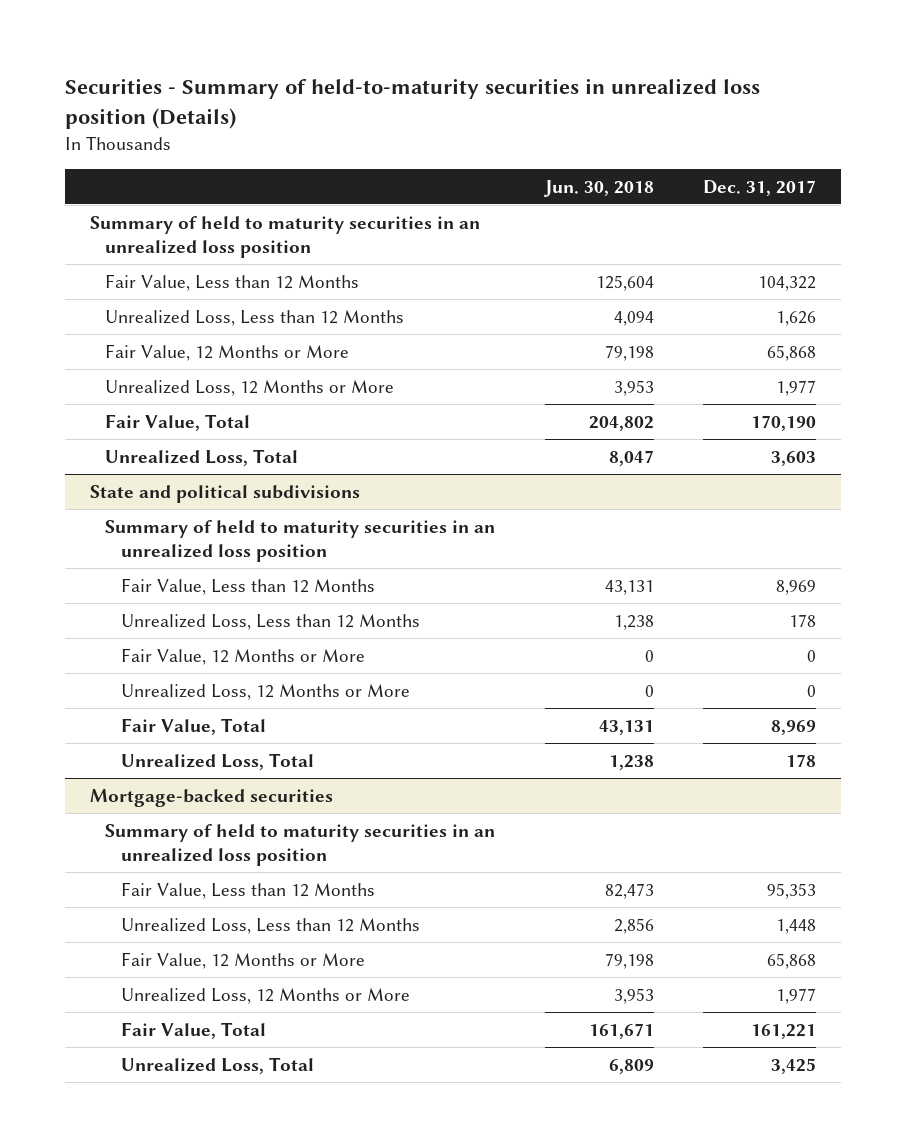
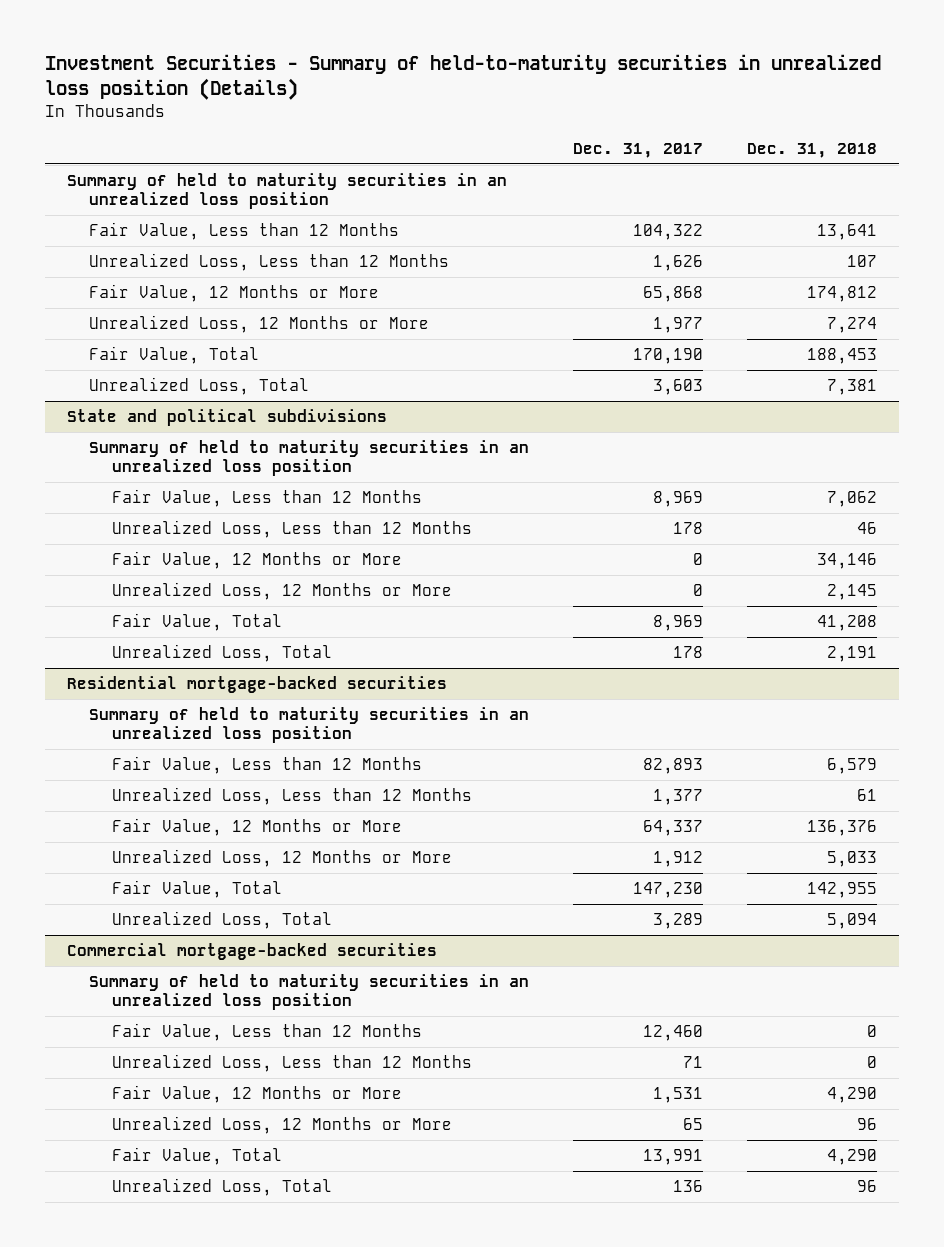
[64,78,760,130] Securities - Summary of held-to-maturity securities in unrealized loss position (Details) -> [45,54,882,100] Investment Securities - Summary of held-to-maturity securities in unrealized loss position (Details)
[543,179,654,197] Jun. 30, 2018 -> none
none -> [747,142,878,158] Dec. 31, 2018
[89,788,333,807] Mortgage-backed securities -> [67,676,448,694] Residential mortgage-backed securities
[767,882,817,899] 95,353 -> [643,758,704,775] 82,893
[776,918,817,934] 1,448 -> [653,789,704,806] 1,377
[767,952,817,969] 65,868 -> [643,820,704,837] 64,337
[776,987,817,1004] 1,977 -> [653,851,704,868] 1,912
[751,1023,817,1039] 161,221 -> [633,882,704,899] 147,230
[771,1057,817,1074] 3,425 -> [653,913,704,930] 3,289
none -> [67,943,438,961] Commercial mortgage-backed securities
none -> [89,974,530,1010] Summary of held to maturity securities in an unrealized loss position
none -> [111,1023,422,1042] Fair Value, Less than 12 Months
none -> [111,1054,472,1073] Unrealized Loss, Less than 12 Months
none -> [111,1085,402,1104] Fair Value, 12 Months or More
none -> [111,1116,452,1135] Unrealized Loss, 12 Months or More
none -> [111,1147,282,1166] Fair Value, Total
none -> [111,1178,332,1197] Unrealized Loss, Total

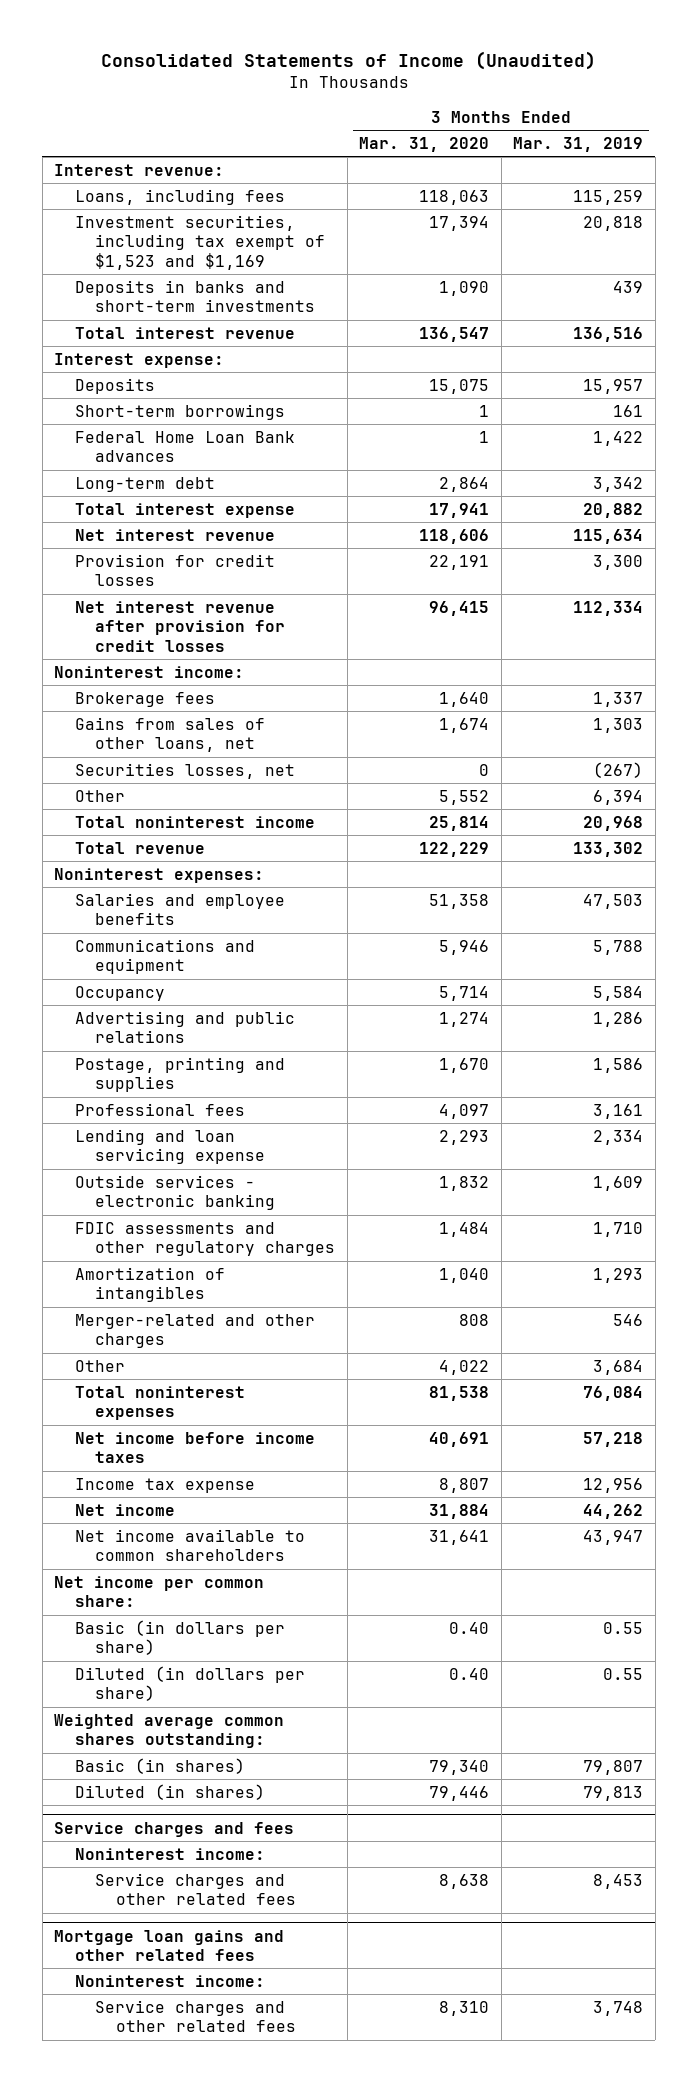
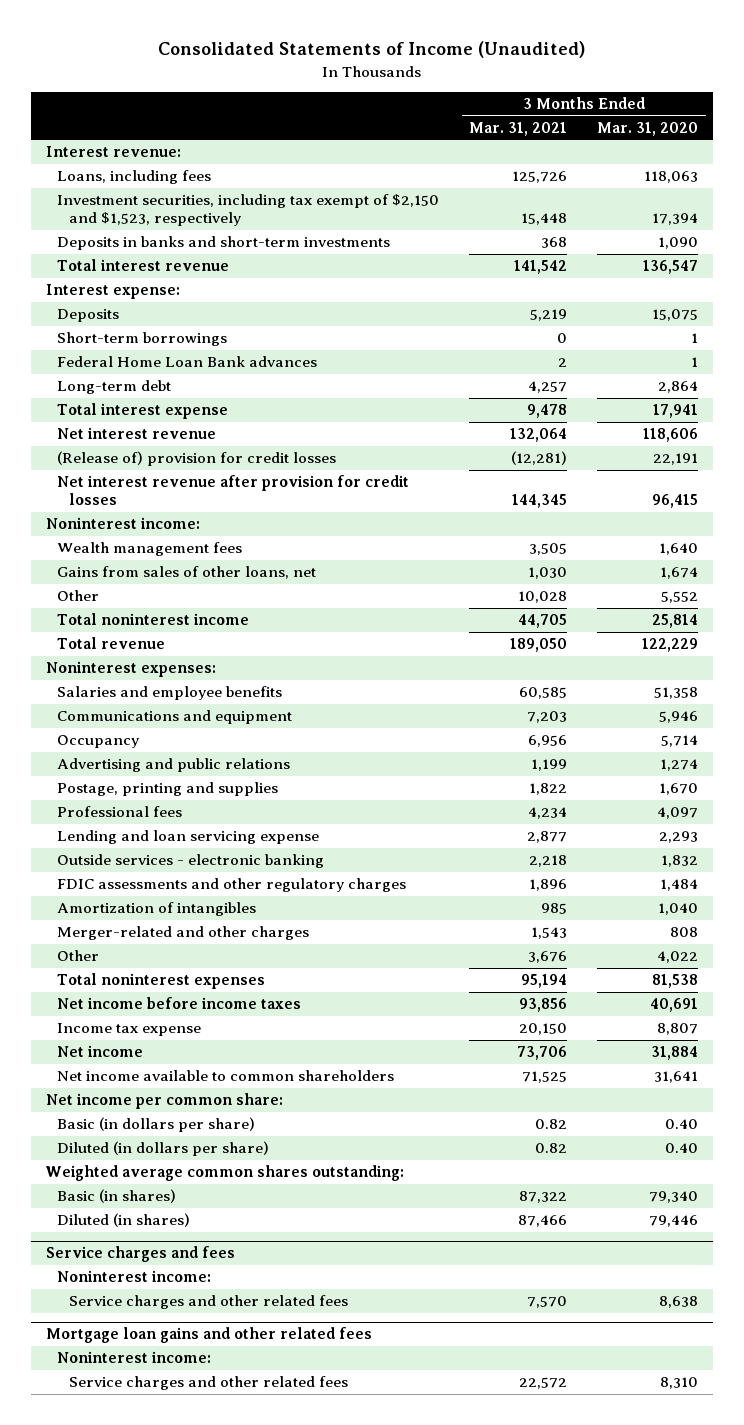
[513,137,644,153] Mar. 31, 2019 -> none
none -> [469,122,568,137] Mar. 31, 2021
[74,214,326,270] Investment securities, including tax exempt of $1,523 and $1,169 -> [57,194,440,227] Investment securities, including tax exempt of $2,150 and $1,523, respectively
[74,553,275,587] Provision for credit losses -> [57,451,337,467] (Release of) provision for credit losses
[74,691,215,707] Brokerage fees -> [57,542,243,557] Wealth management fees
[74,762,295,779] Securities losses, net -> none

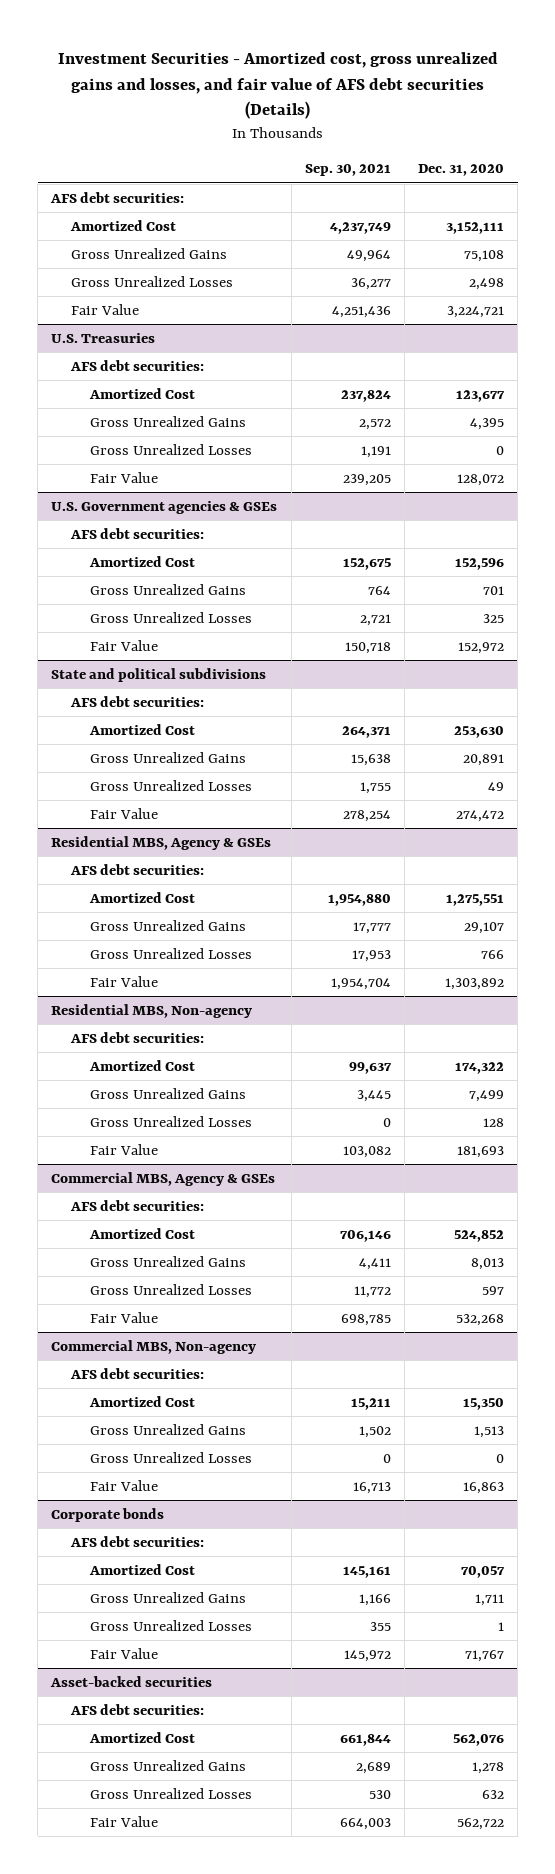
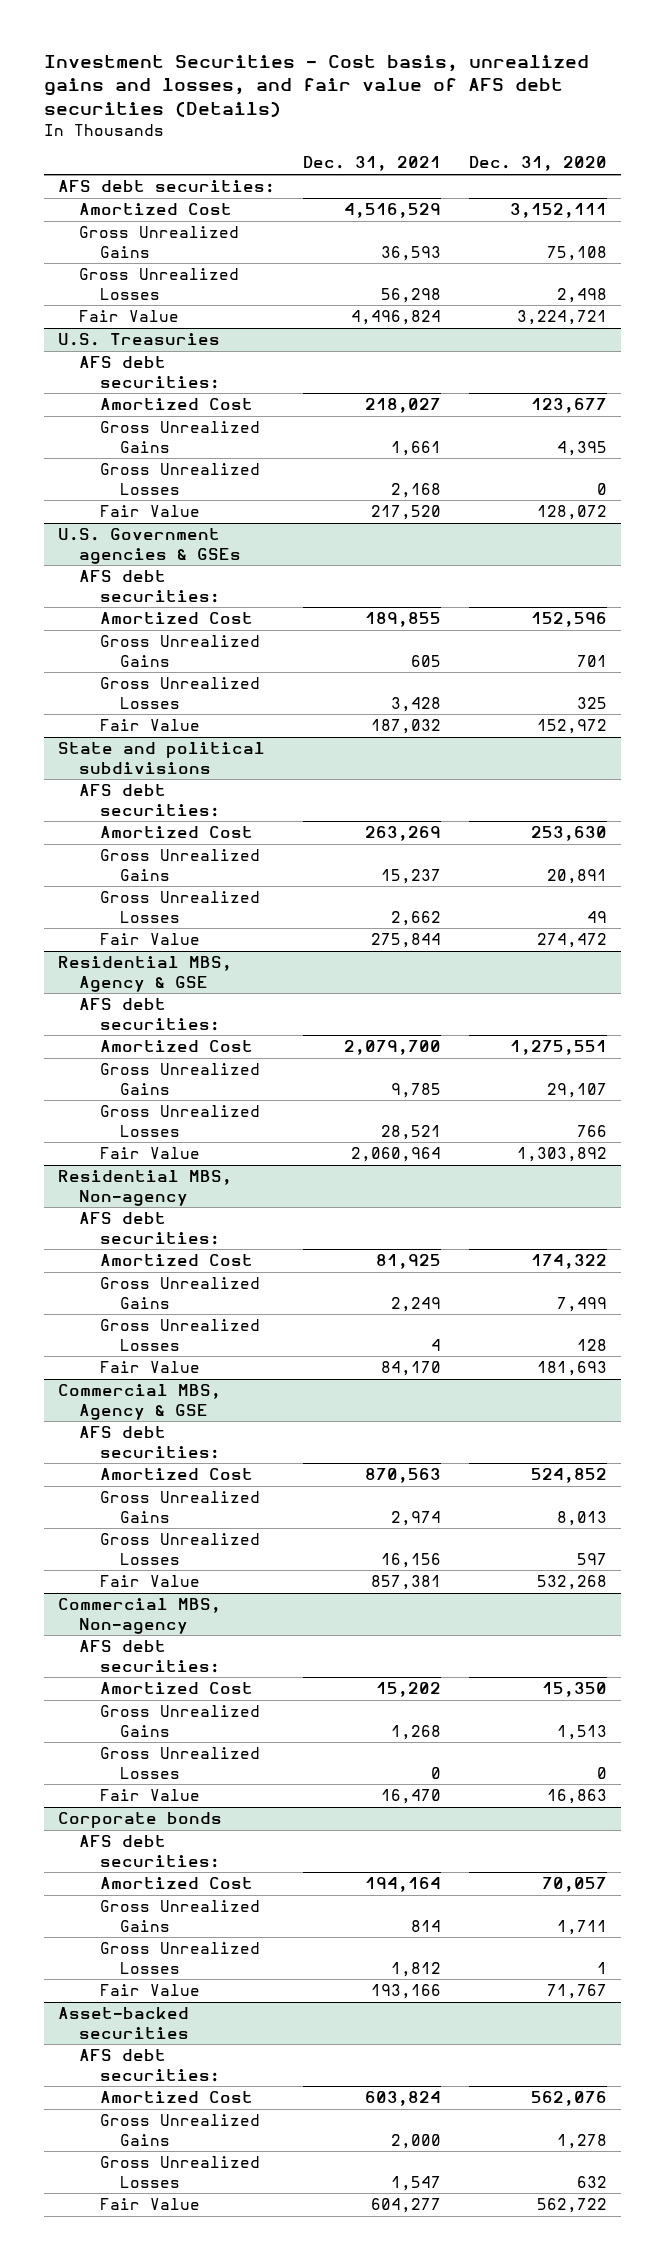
[57,51,498,120] Investment Securities - Amortized cost, gross unrealized gains and losses, and fair value of AFS debt securities (Details) -> [44,54,590,118] Investment Securities - Cost basis, unrealized gains and losses, and fair value of AFS debt securities (Details)
[304,164,391,177] Sep. 30, 2021 -> none
none -> [303,156,442,172] Dec. 31, 2021
[51,835,272,850] Residential MBS, Agency & GSEs -> [58,956,233,992] Residential MBS, Agency & GSE
[51,1171,276,1186] Commercial MBS, Agency & GSEs -> [58,1384,222,1420] Commercial MBS, Agency & GSE

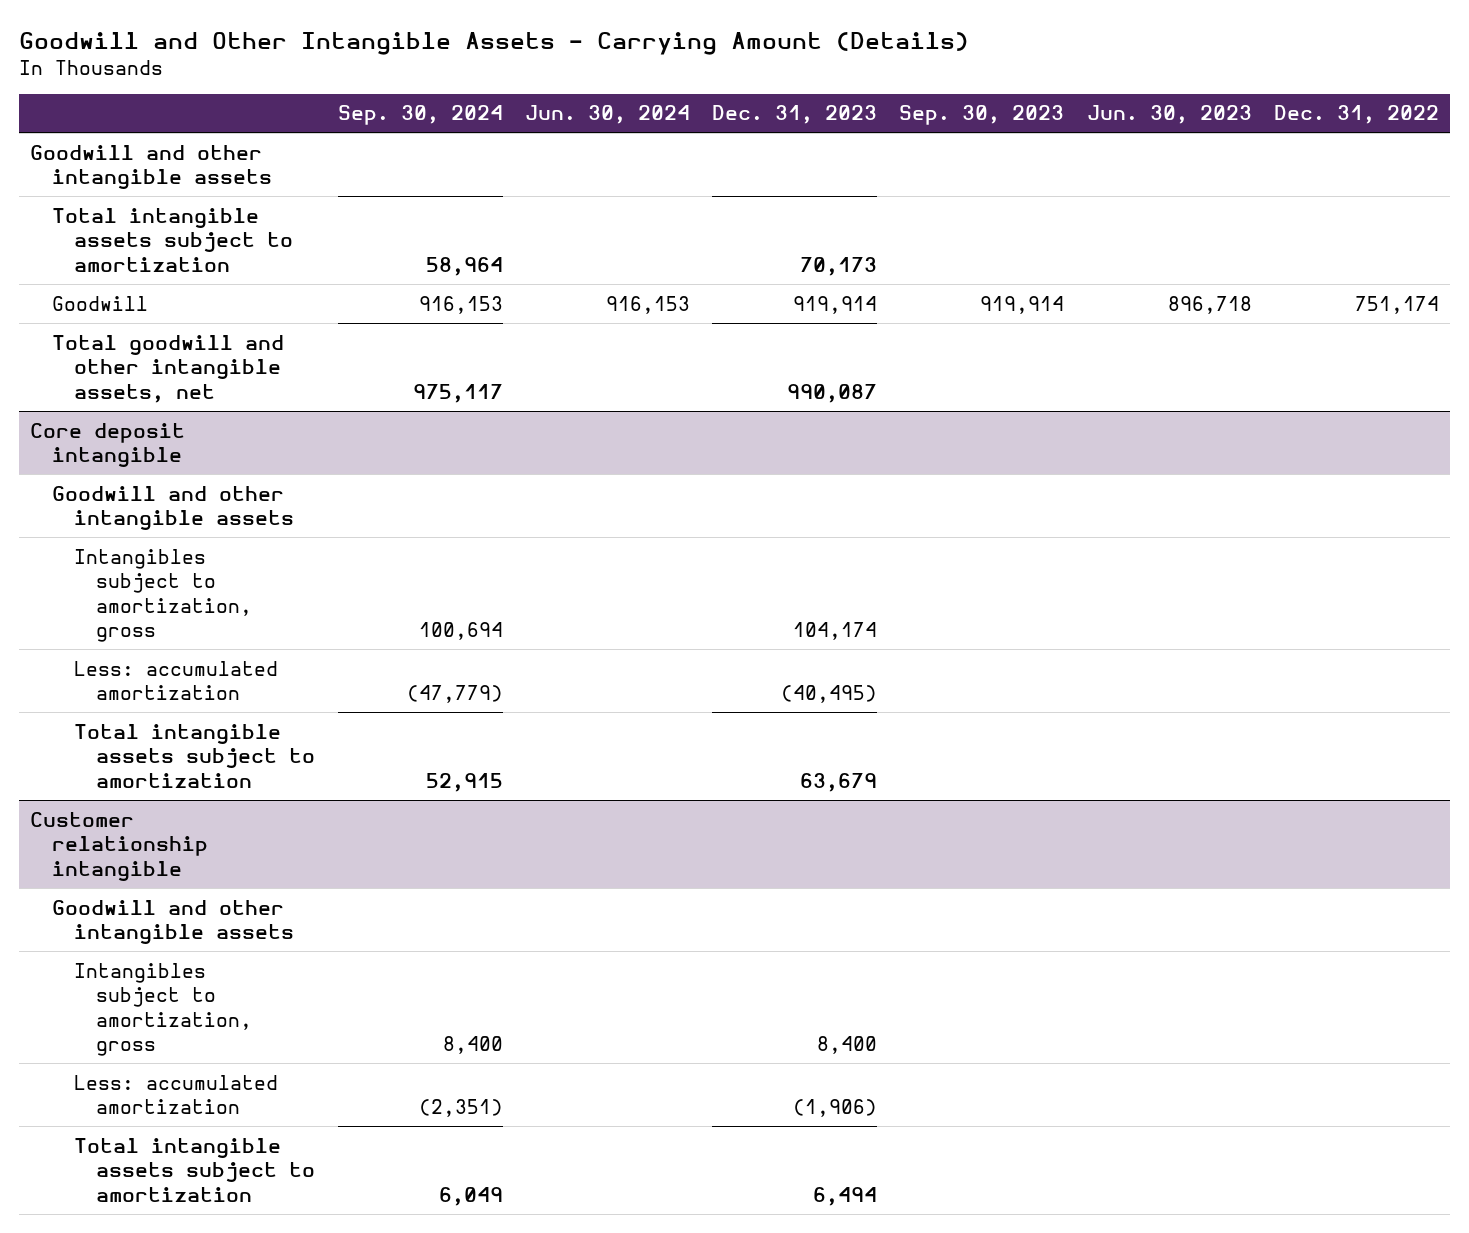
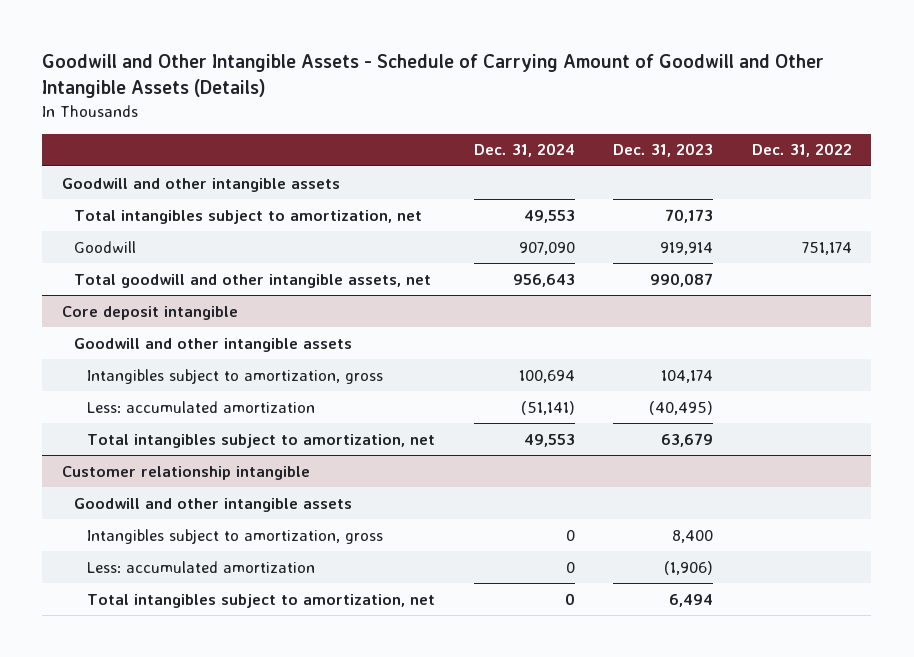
[19,31,970,55] Goodwill and Other Intangible Assets - Carrying Amount (Details) -> [42,54,825,99] Goodwill and Other Intangible Assets - Schedule of Carrying Amount of Goodwill and Other Intangible Assets (Details)
[337,105,503,126] Sep. 30, 2024 -> none
[524,105,690,125] Jun. 30, 2024 -> none
[899,105,1065,126] Sep. 30, 2023 -> none
[1086,105,1252,125] Jun. 30, 2023 -> none
none -> [473,143,575,158] Dec. 31, 2024
[52,207,294,272] Total intangible assets subject to amortization -> [74,209,423,224] Total intangibles subject to amortization, net
[74,723,316,788] Total intangible assets subject to amortization -> [87,433,436,448] Total intangibles subject to amortization, net
[74,1137,316,1202] Total intangible assets subject to amortization -> [87,593,436,608] Total intangibles subject to amortization, net

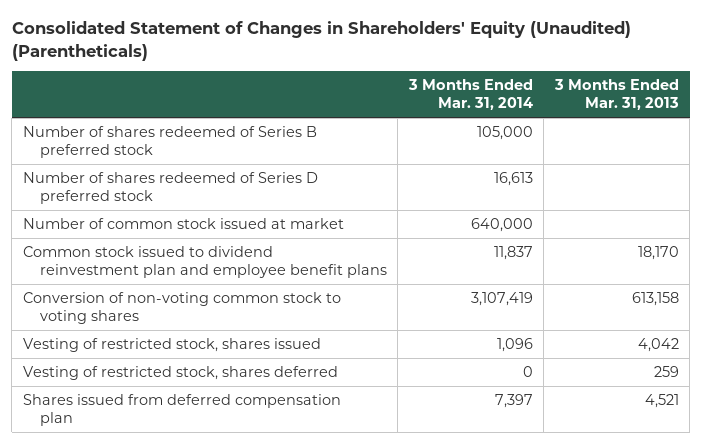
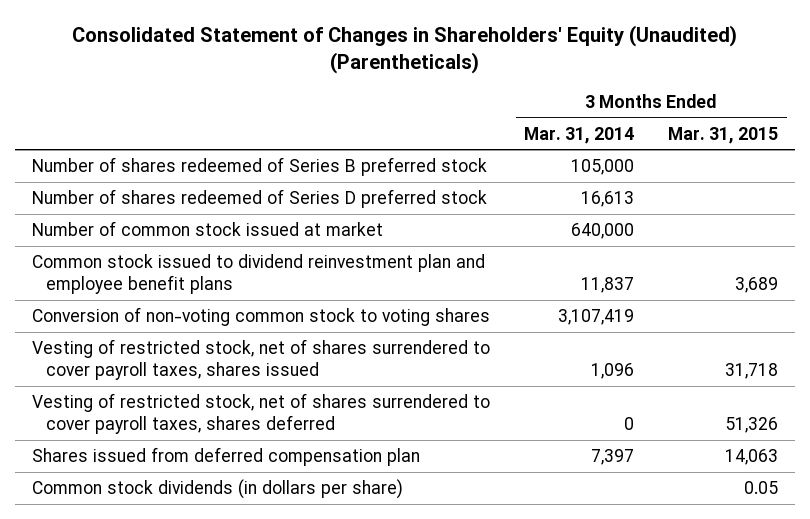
[553,79,679,111] 3 Months Ended Mar. 31, 2013 -> none
none -> [668,126,779,144] Mar. 31, 2015
[22,337,321,352] Vesting of restricted stock, shares issued -> [32,338,491,381] Vesting of restricted stock, net of shares surrendered to cover payroll taxes, shares issued
[22,365,338,380] Vesting of restricted stock, shares deferred -> [32,392,491,435] Vesting of restricted stock, net of shares surrendered to cover payroll taxes, shares deferred
none -> [32,478,404,499] Common stock dividends (in dollars per share)

